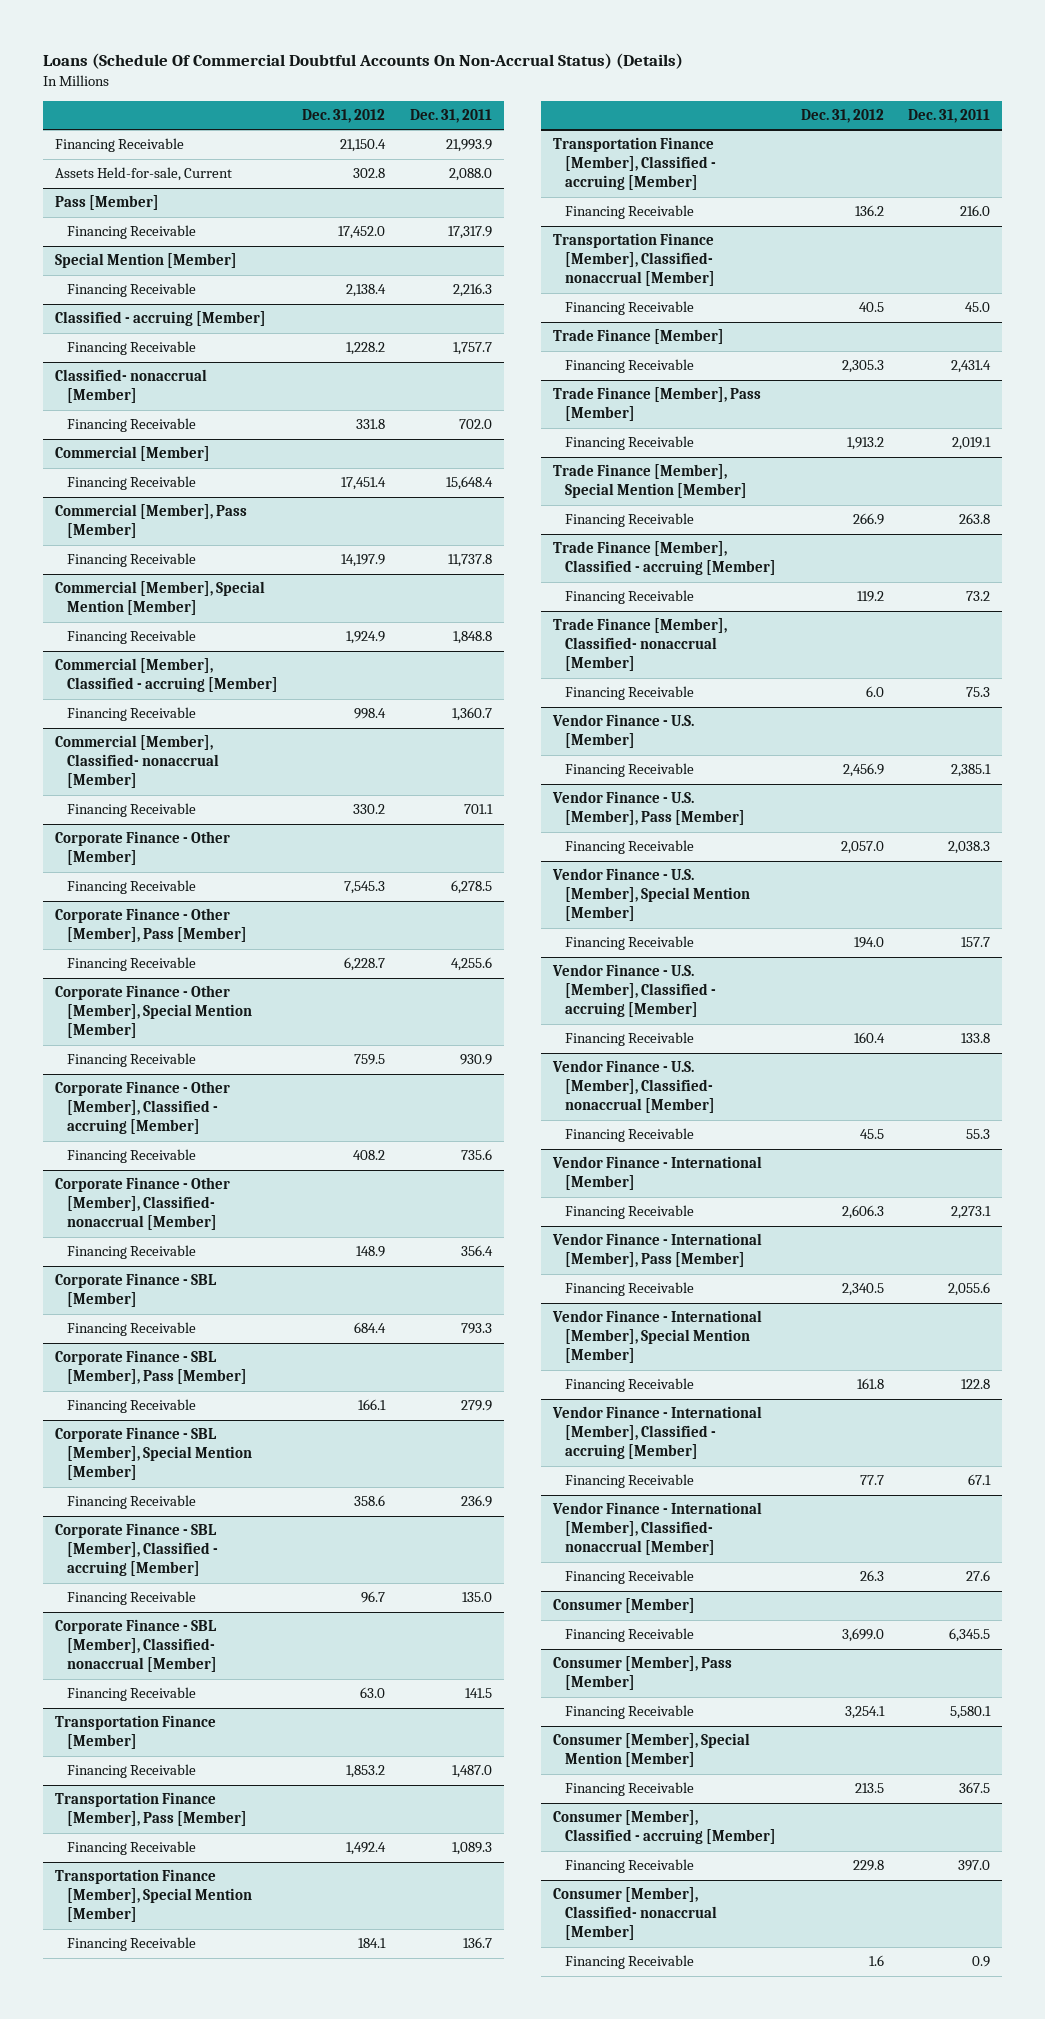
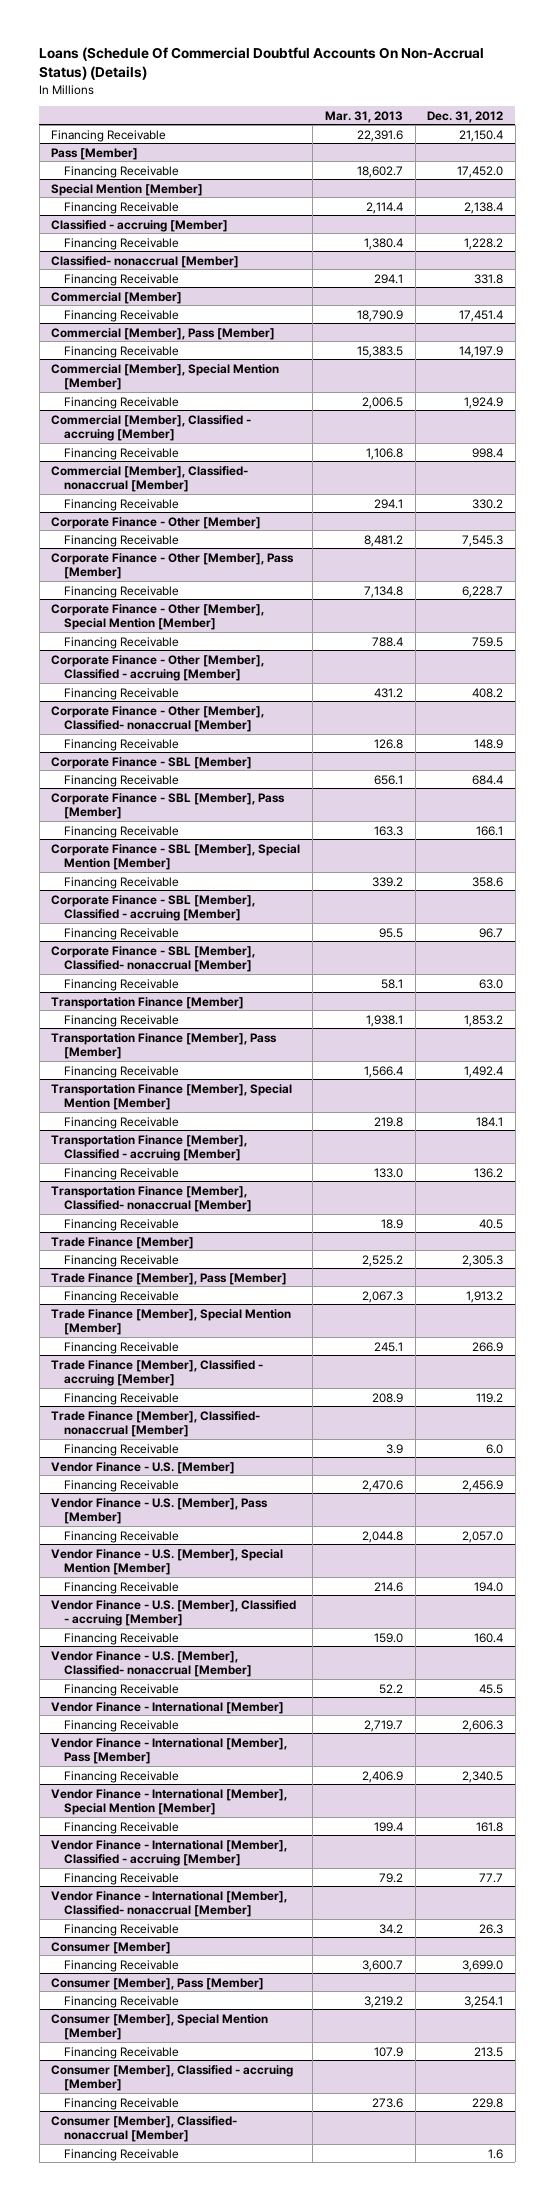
[409,109,492,124] Dec. 31, 2011 -> none
none -> [324,110,403,123] Mar. 31, 2013
[54,167,232,182] Assets Held-for-sale, Current -> none

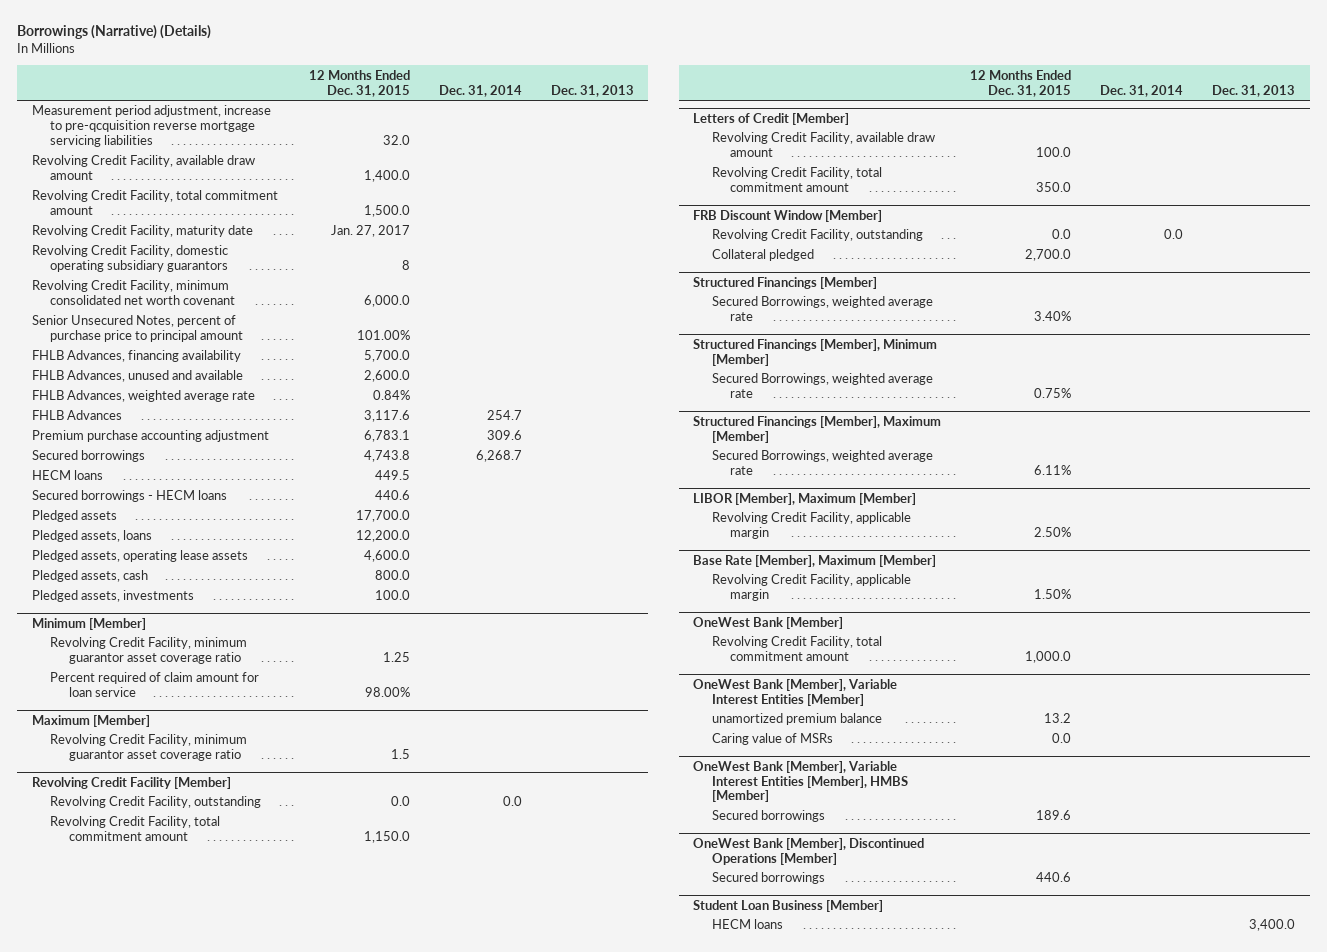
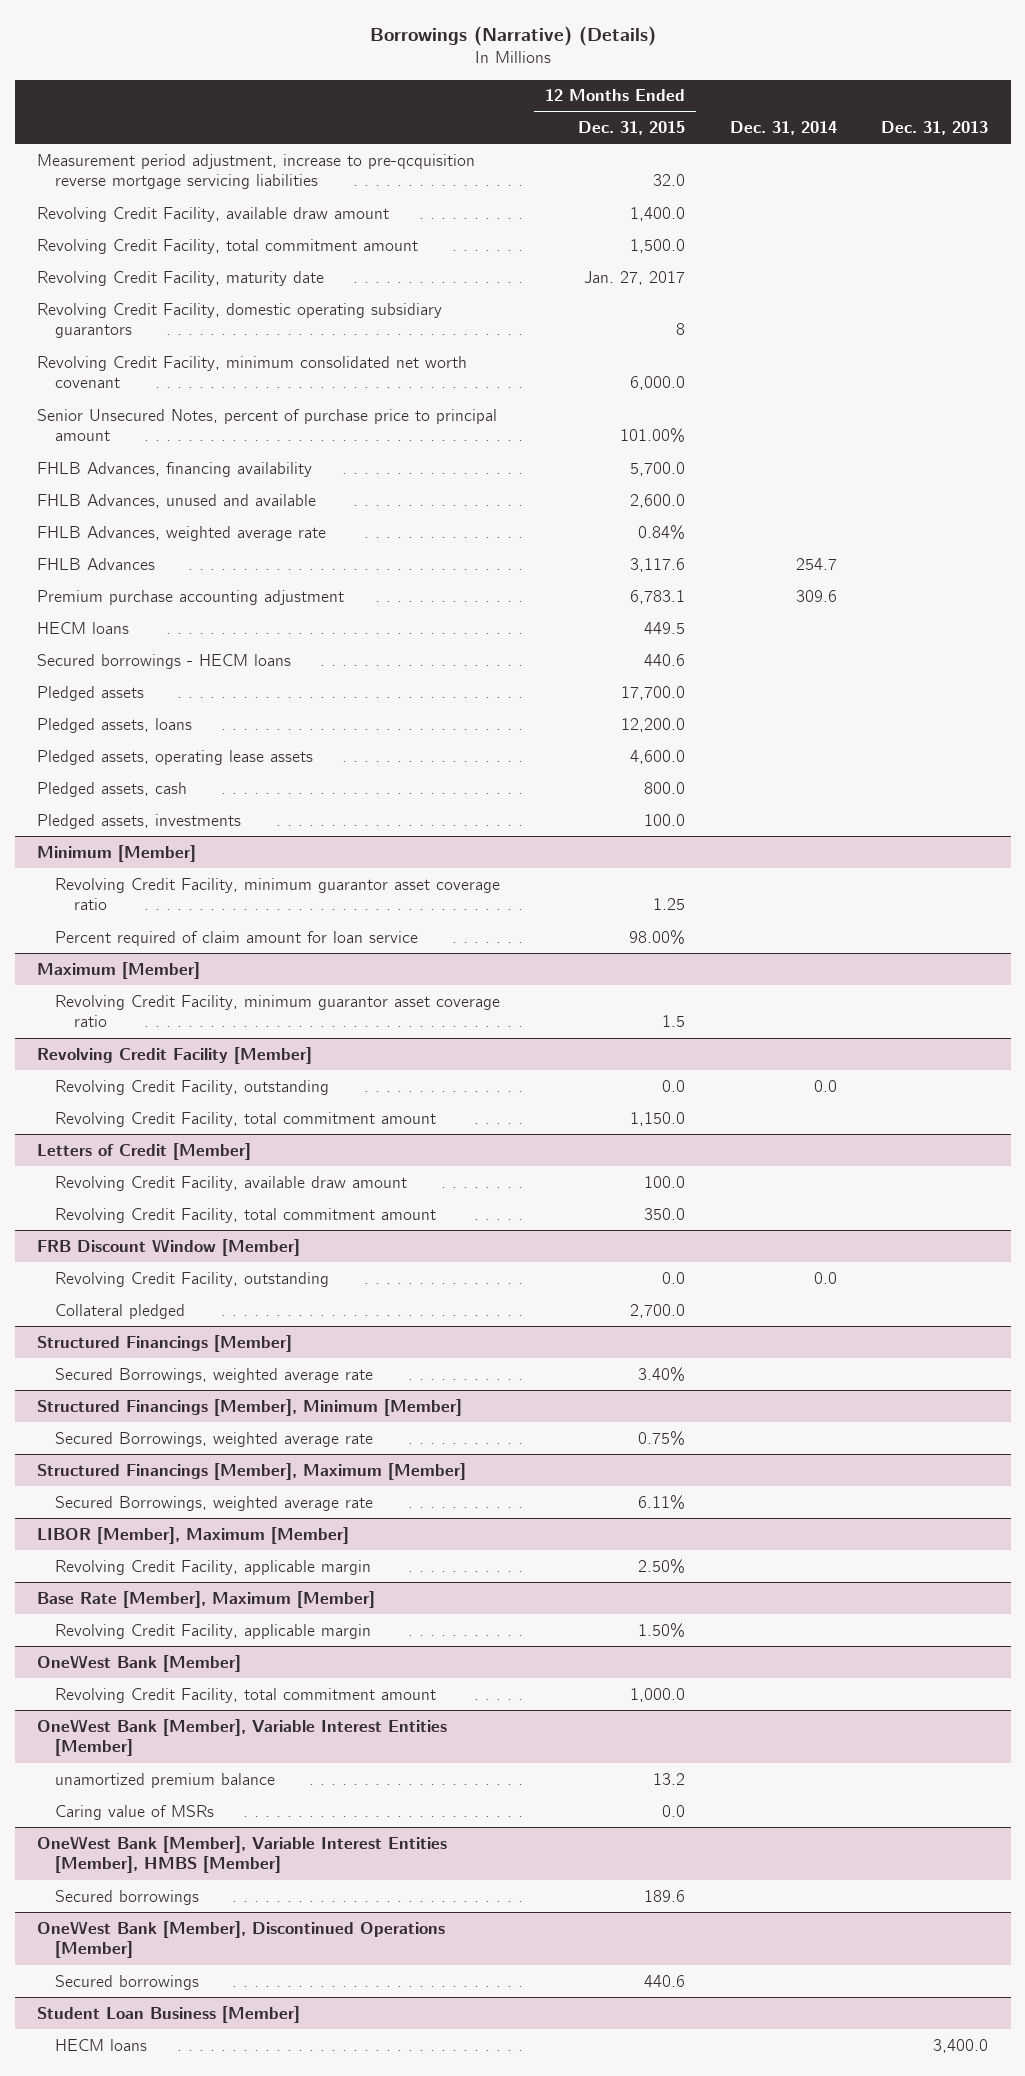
[31,450,145,463] Secured borrowings -> none

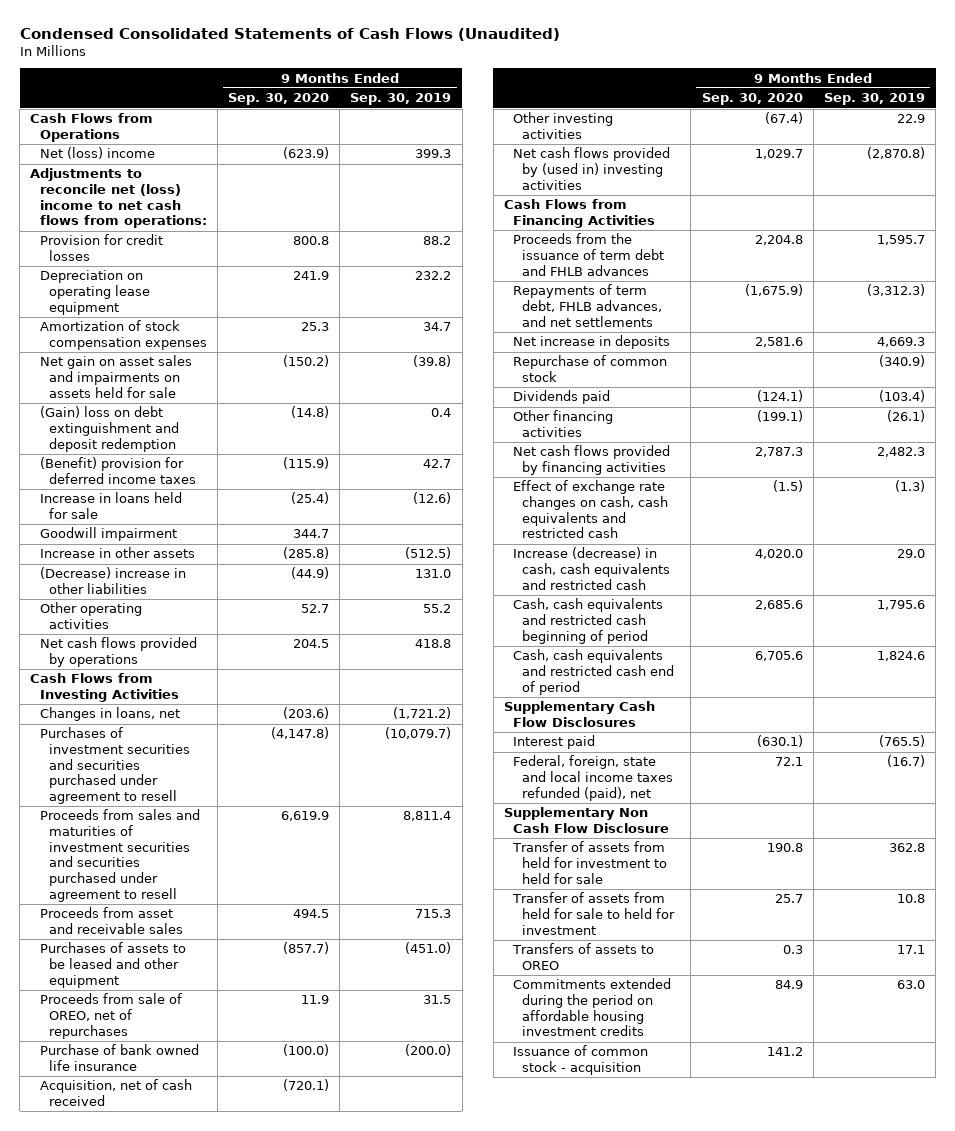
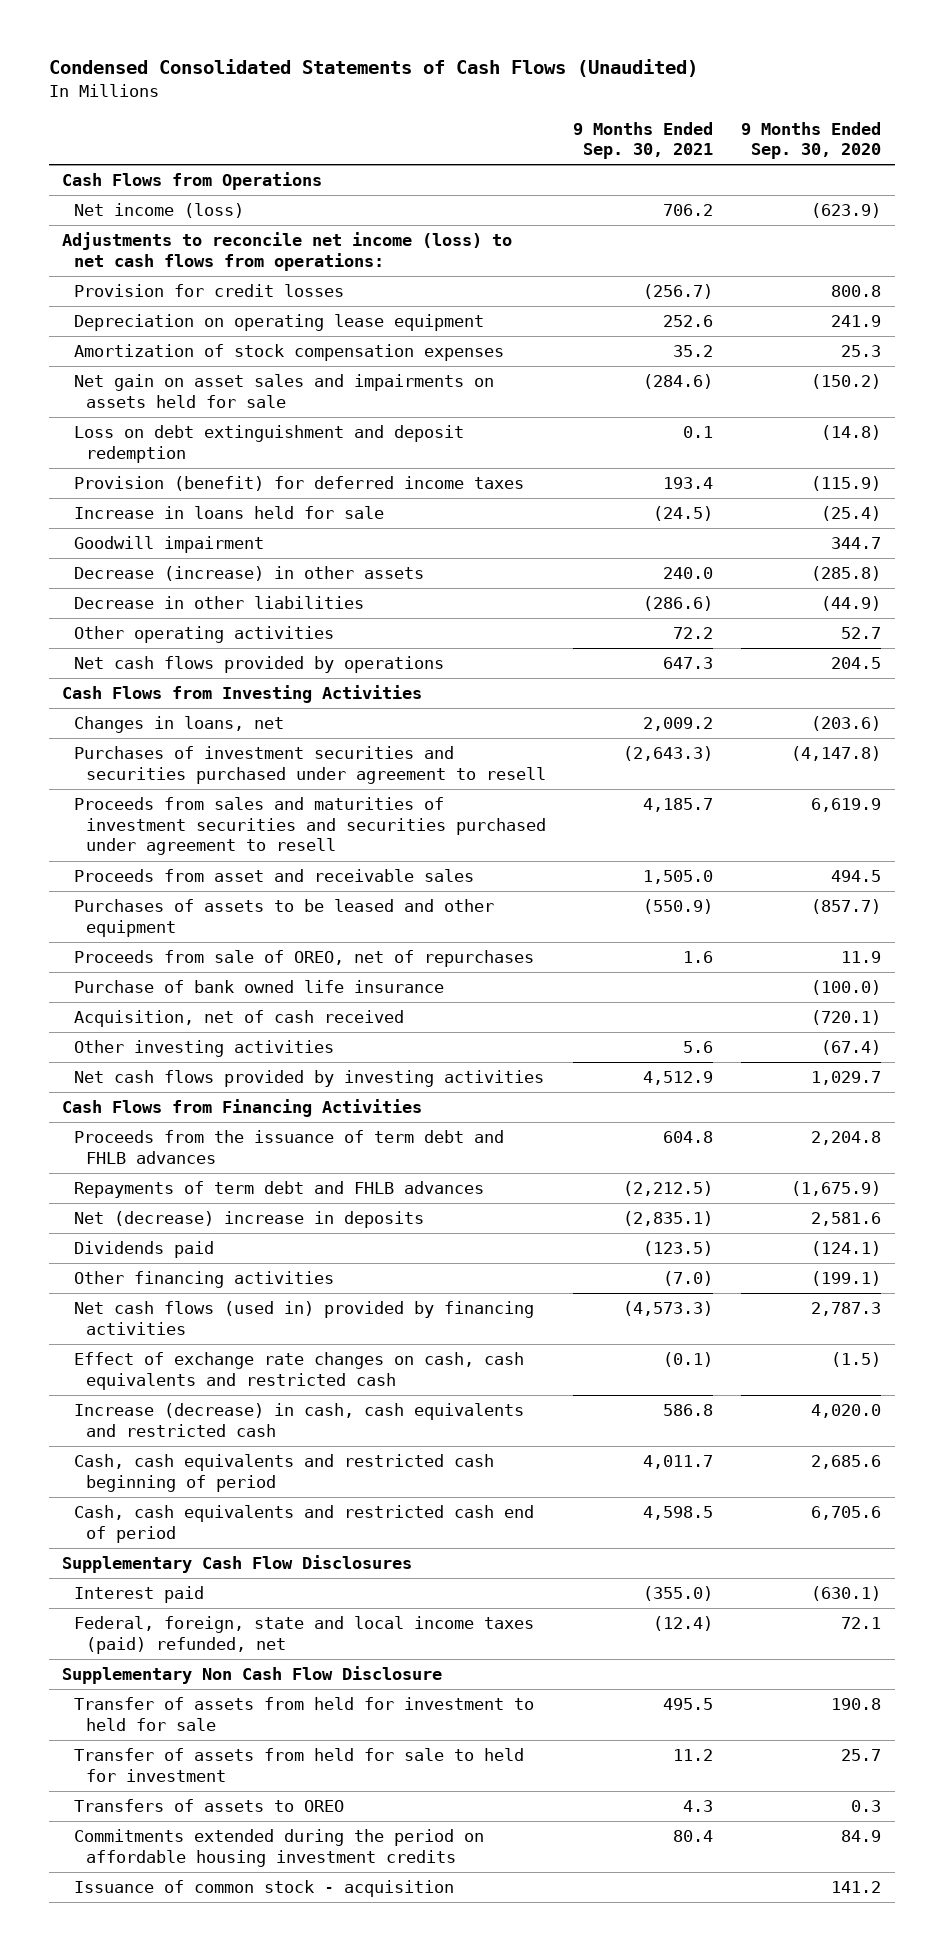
[350,93,452,106] Sep. 30, 2019 -> none
none -> [573,121,714,160] 9 Months Ended Sep. 30, 2021
[39,147,155,160] Net (loss) income -> [74,203,245,219] Net income (loss)
[30,168,207,229] Adjustments to reconcile net (loss) income to net cash flows from operations: -> [62,232,513,271] Adjustments to reconcile net income (loss) to net cash flows from operations:
[39,406,179,452] (Gain) loss on debt extinguishment and deposit redemption -> [74,425,465,463] Loss on debt extinguishment and deposit redemption
[39,457,196,485] (Benefit) provision for deferred income taxes -> [74,476,525,492] Provision (benefit) for deferred income taxes
[39,547,195,559] Increase in other assets -> [74,566,425,582] Decrease (increase) in other assets
[39,567,186,595] (Decrease) increase in other liabilities -> [74,596,365,610] Decrease in other liabilities
[513,147,671,190] Net cash flows provided by (used in) investing activities -> [74,1070,545,1088] Net cash flows provided by investing activities
[513,355,668,383] Repurchase of common stock -> none
[513,284,663,327] Repayments of term debt, FHLB advances, and net settlements -> [74,1181,485,1199] Repayments of term debt and FHLB advances
[513,335,671,350] Net increase in deposits -> [74,1211,425,1229] Net (decrease) increase in deposits
[513,445,671,476] Net cash flows provided by financing activities -> [74,1301,535,1335] Net cash flows (used in) provided by financing activities
[513,755,674,801] Federal, foreign, state and local income taxes refunded (paid), net -> [74,1616,535,1654] Federal, foreign, state and local income taxes (paid) refunded, net

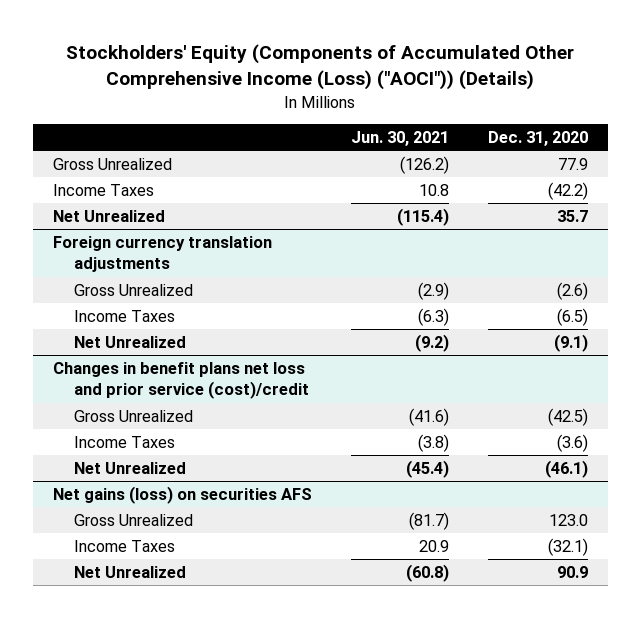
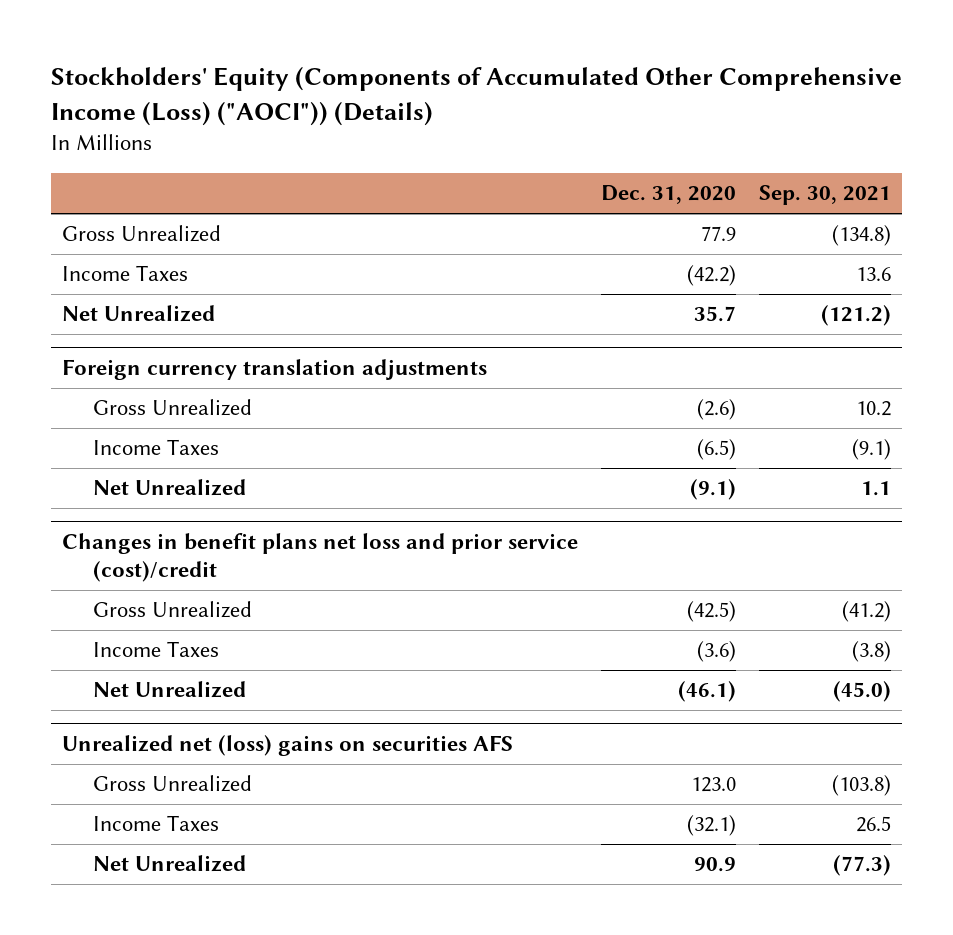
[350,131,449,147] Jun. 30, 2021 -> none
none -> [758,185,891,206] Sep. 30, 2021
[52,485,312,504] Net gains (loss) on securities AFS -> [62,735,514,757] Unrealized net (loss) gains on securities AFS

